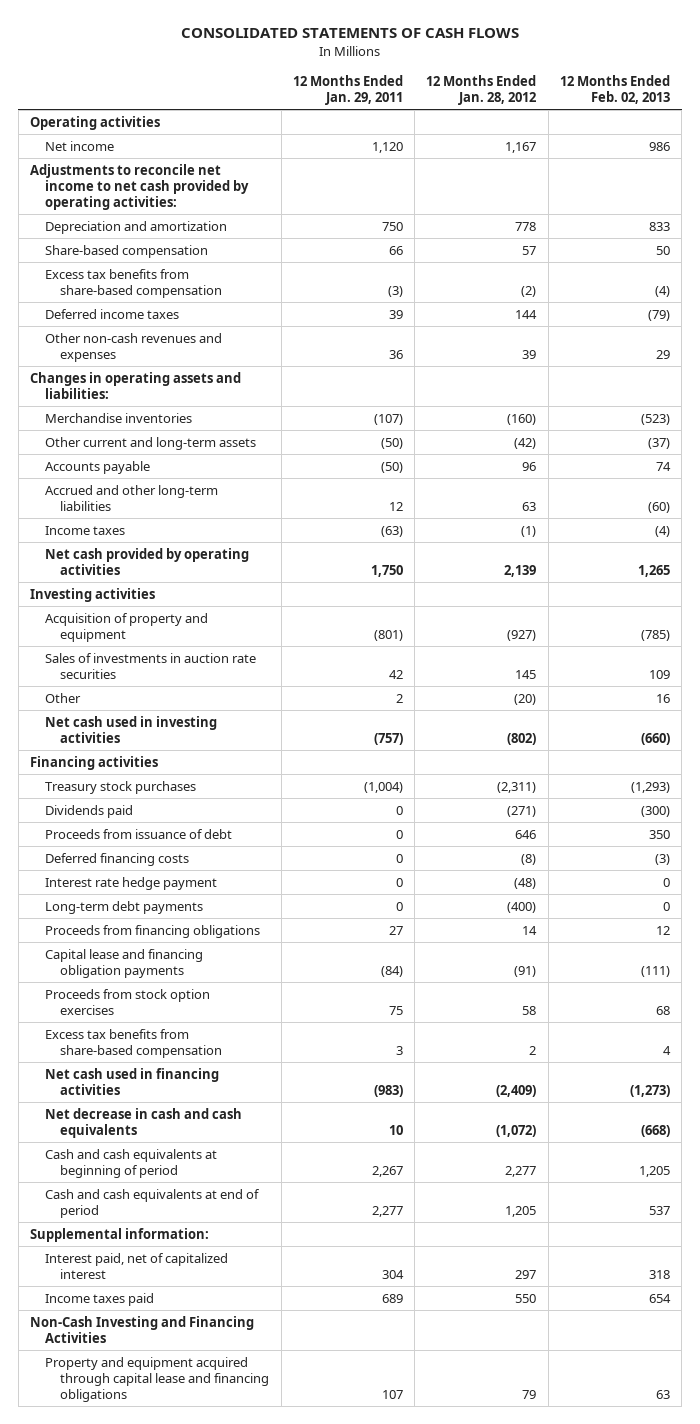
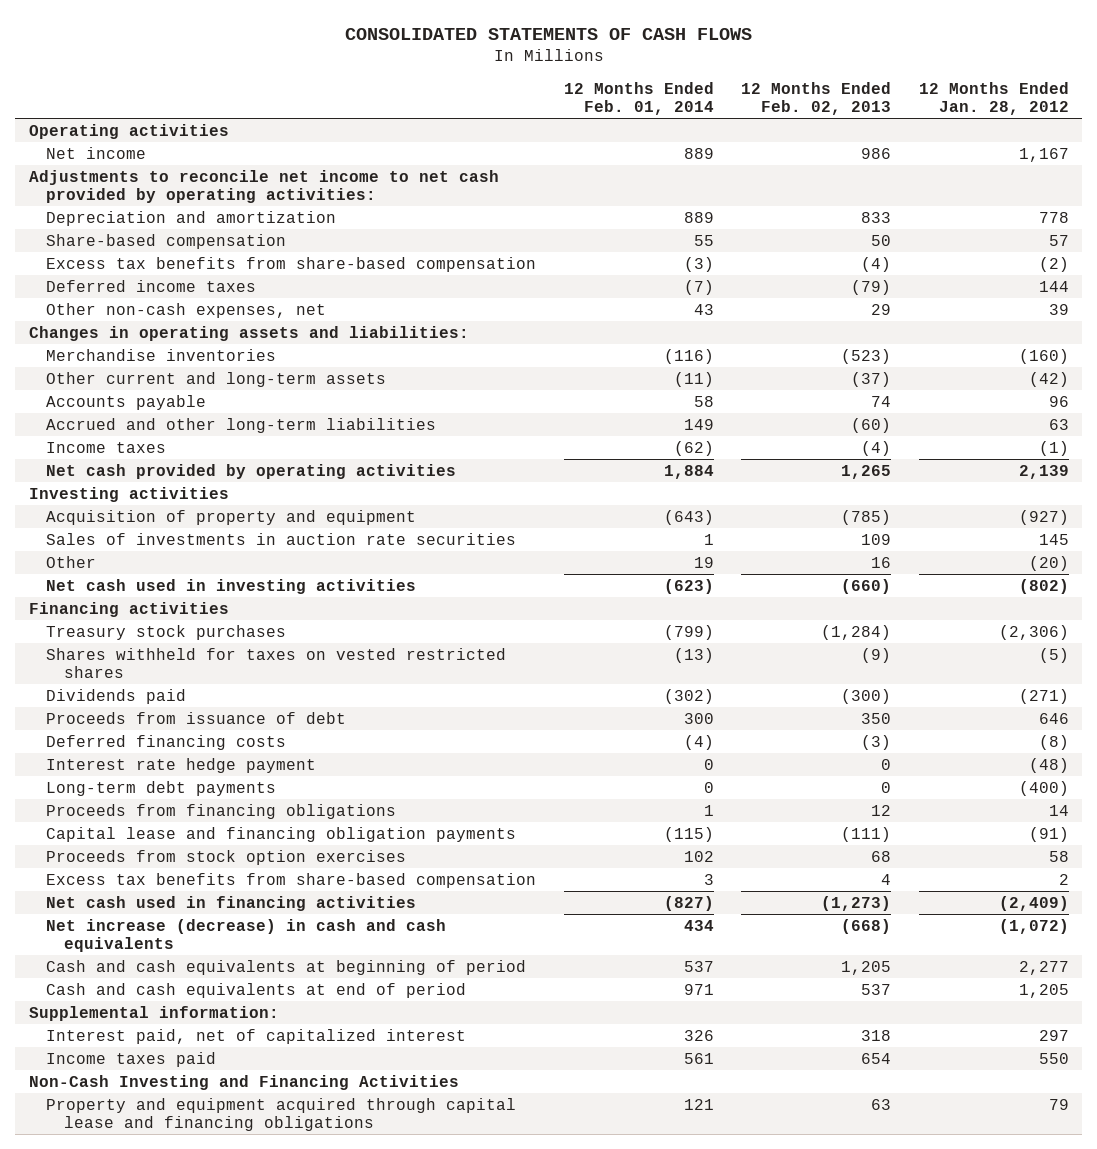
[292,74,403,105] 12 Months Ended Jan. 29, 2011 -> none
none -> [563,81,714,116] 12 Months Ended Feb. 01, 2014
[45,332,223,362] Other non-cash revenues and expenses -> [46,302,327,318] Other non-cash expenses, net
[497,781,537,793] (2,311) -> [998,624,1069,640] (2,306)
[631,781,671,793] (1,293) -> [821,624,892,640] (1,284)
none -> [46,647,507,679] Shares withheld for taxes on vested restricted shares
[45,1107,243,1138] Net decrease in cash and cash equivalents -> [46,918,447,953] Net increase (decrease) in cash and cash equivalents

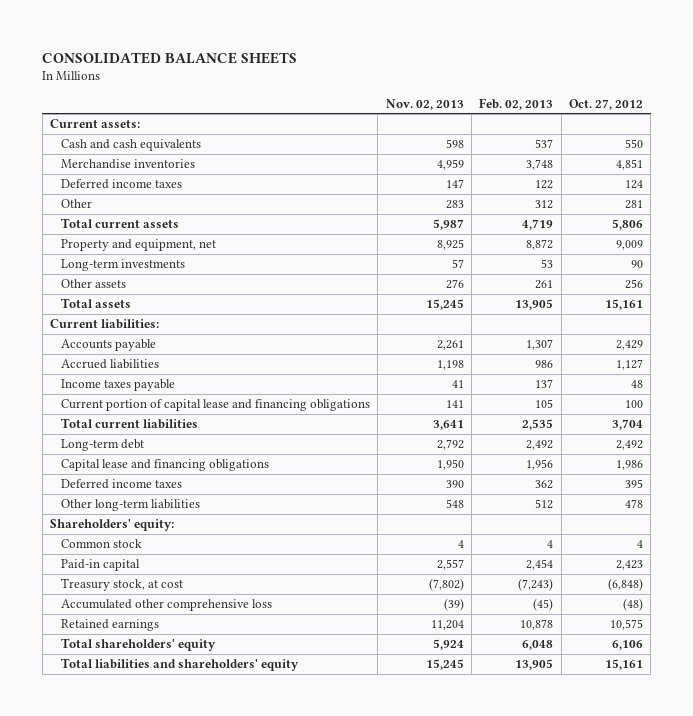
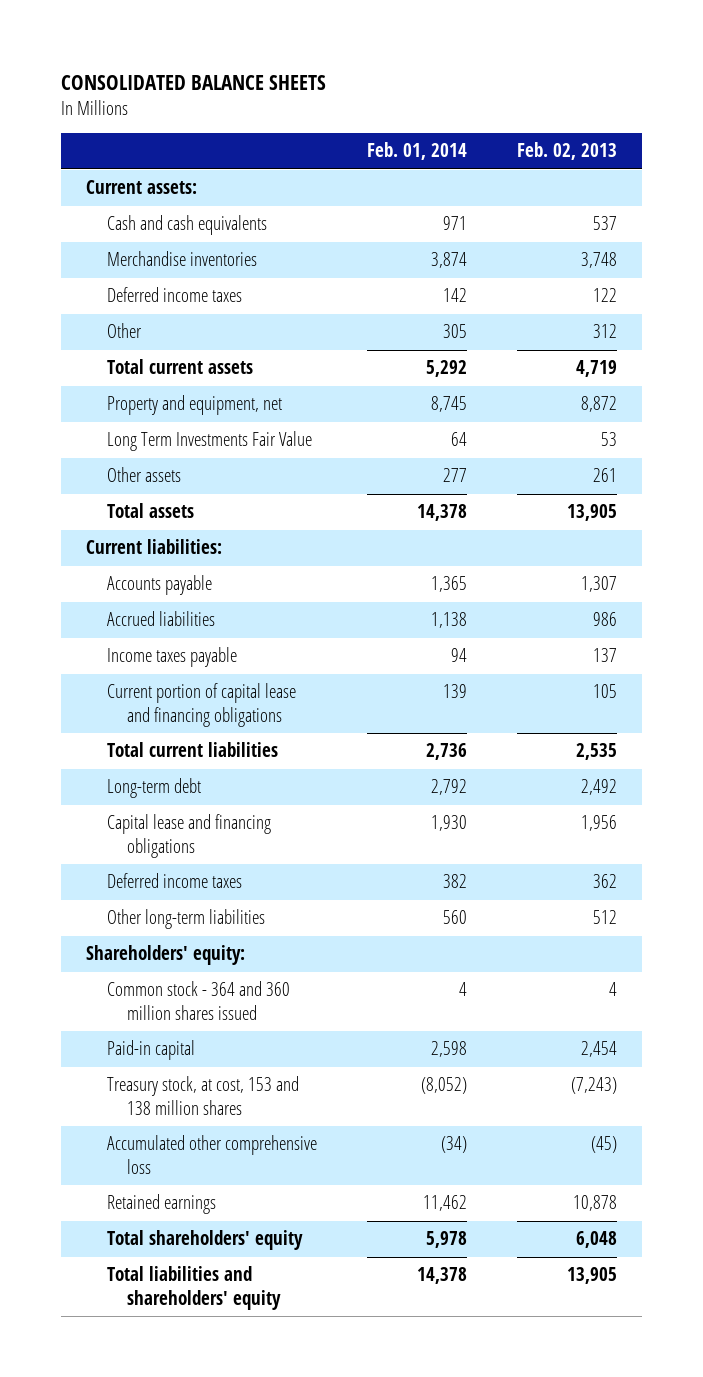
[385,98,464,110] Nov. 02, 2013 -> none
[568,98,643,110] Oct. 27, 2012 -> none
none -> [366,142,467,161] Feb. 01, 2014
[61,259,186,272] Long-term investments -> [106,431,312,452] Long Term Investments Fair Value
[61,539,143,549] Common stock -> [106,981,290,1020] Common stock - 364 and 360 million shares issued
[61,578,184,592] Treasury stock, at cost -> [106,1076,299,1115] Treasury stock, at cost, 153 and 138 million shares

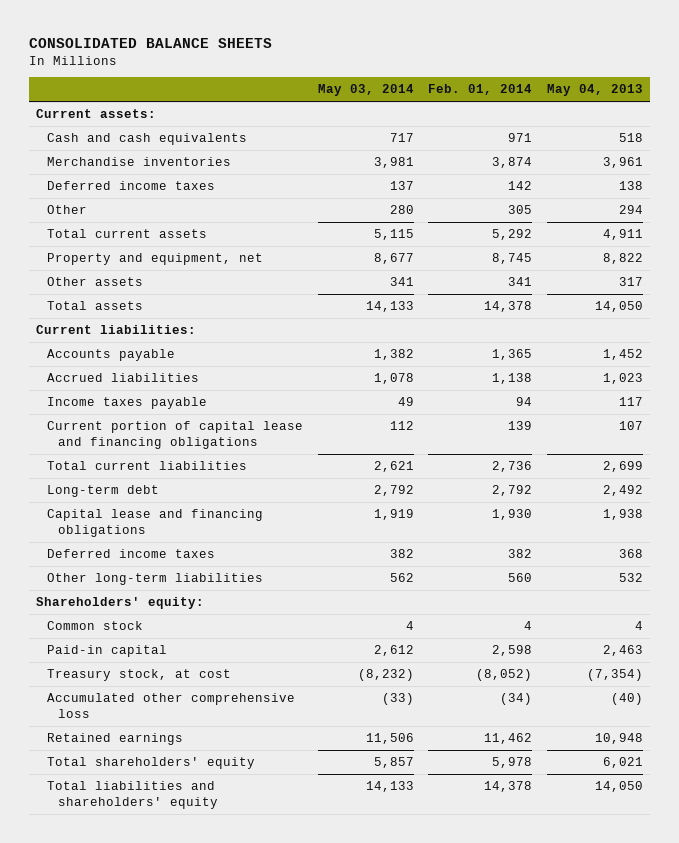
[516,142,617,161] Feb. 02, 2013 -> none
none -> [317,84,414,97] May 03, 2014
none -> [546,84,643,97] May 04, 2013
[106,431,312,452] Long Term Investments Fair Value -> none
[442,468,467,483] 277 -> [508,277,533,287] 341
[106,981,290,1020] Common stock - 364 and 360 million shares issued -> [47,621,144,631] Common stock
[106,1076,299,1115] Treasury stock, at cost, 153 and 138 million shares -> [47,669,232,682] Treasury stock, at cost

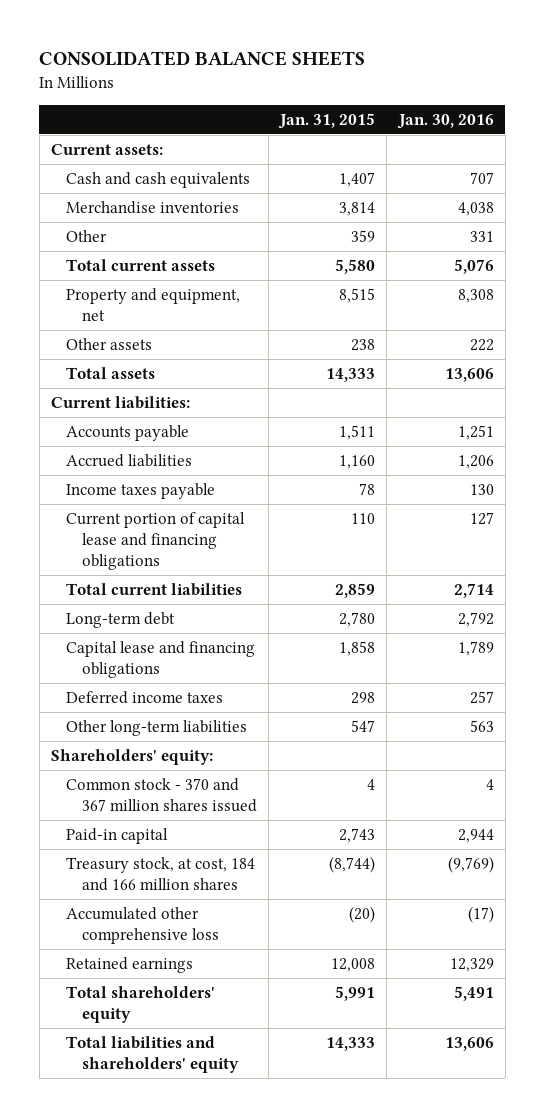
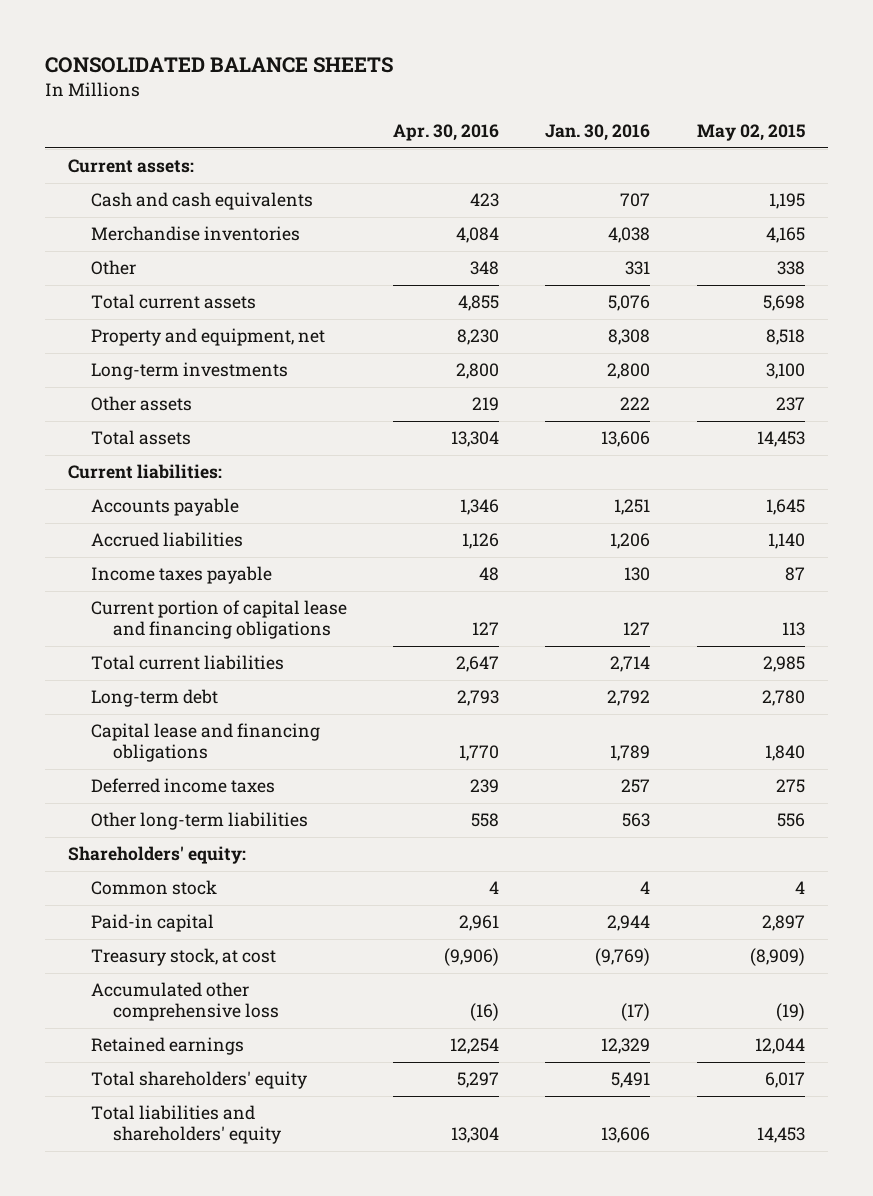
[278,112,376,129] Jan. 31, 2015 -> none
none -> [392,123,499,141] Apr. 30, 2016
none -> [696,123,805,141] May 02, 2015
none -> [90,362,288,381] Long-term investments
[66,778,257,812] Common stock - 370 and 367 million shares issued -> [90,880,217,896] Common stock
[66,857,256,891] Treasury stock, at cost, 184 and 166 million shares -> [90,948,276,967] Treasury stock, at cost

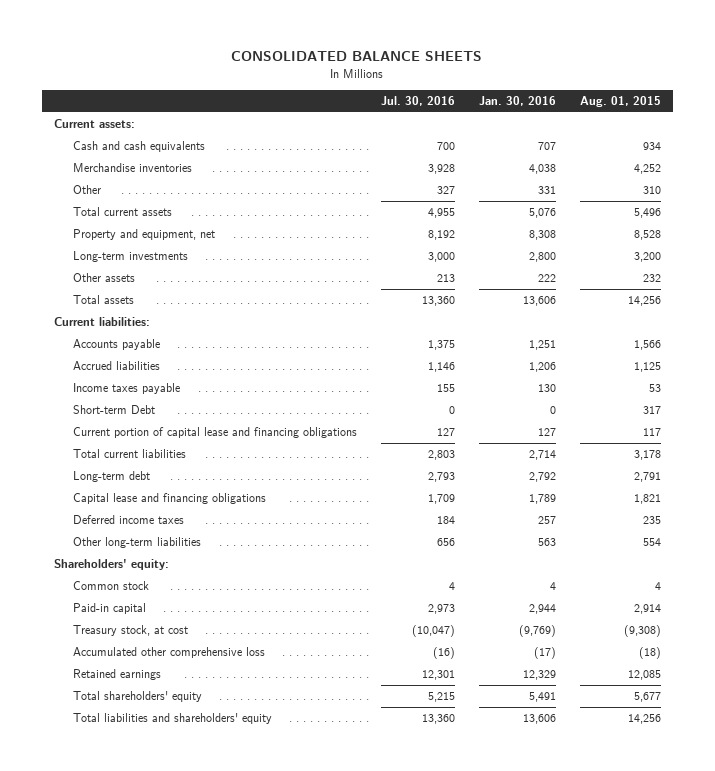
[392,123,499,141] Apr. 30, 2016 -> none
[696,123,805,141] May 02, 2015 -> none
none -> [380,96,455,107] Jul. 30, 2016
none -> [579,96,661,108] Aug. 01, 2015
none -> [72,405,155,415] Short-term Debt

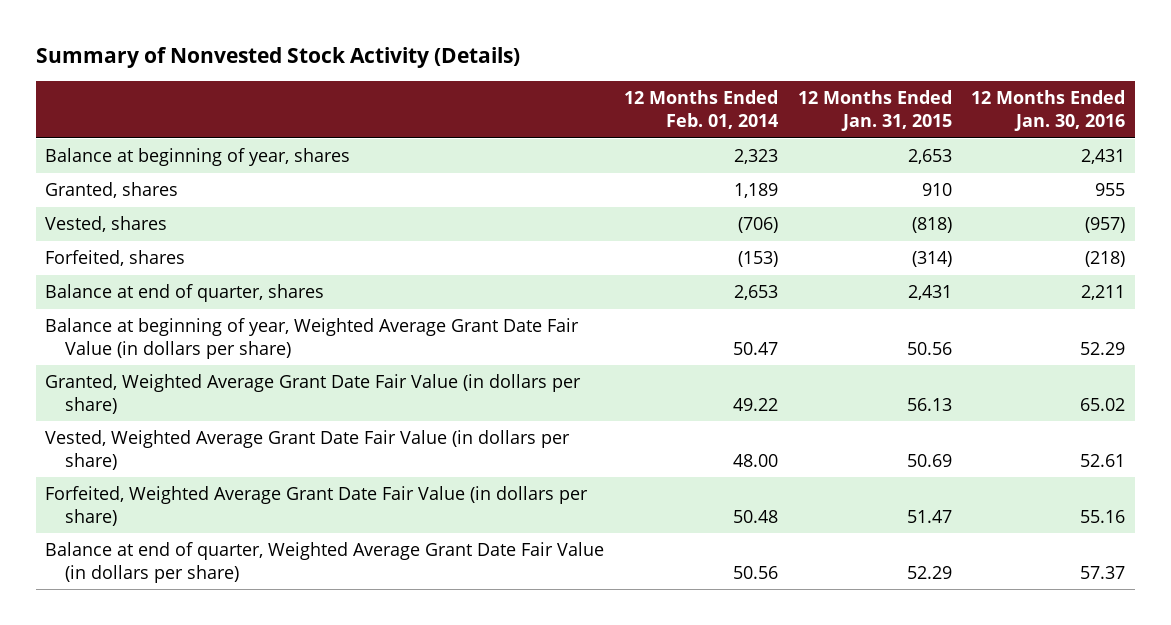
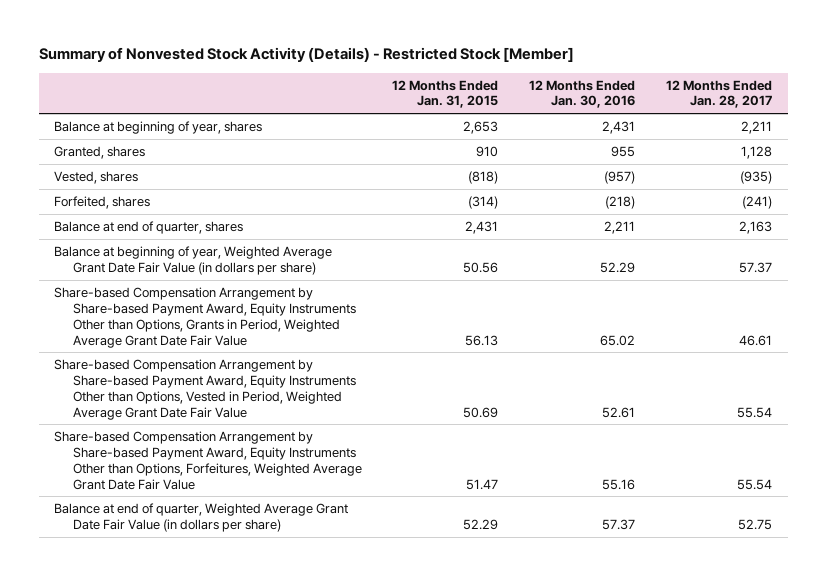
[35,47,520,69] Summary of Nonvested Stock Activity (Details) -> [38,47,574,63] Summary of Nonvested Stock Activity (Details) - Restricted Stock [Member]
[623,90,778,130] 12 Months Ended Feb. 01, 2014 -> none
none -> [666,79,773,109] 12 Months Ended Jan. 28, 2017
[45,374,582,415] Granted, Weighted Average Grant Date Fair Value (in dollars per share) -> [54,287,356,348] Share-based Compensation Arrangement by Share-based Payment Award, Equity Instruments Other than Options, Grants in Period, Weighted Average Grant Date Fair Value
[45,430,571,471] Vested, Weighted Average Grant Date Fair Value (in dollars per share) -> [54,359,356,420] Share-based Compensation Arrangement by Share-based Payment Award, Equity Instruments Other than Options, Vested in Period, Weighted Average Grant Date Fair Value
[45,486,589,527] Forfeited, Weighted Average Grant Date Fair Value (in dollars per share) -> [54,431,362,490] Share-based Compensation Arrangement by Share-based Payment Award, Equity Instruments Other than Options, Forfeitures, Weighted Average Grant Date Fair Value

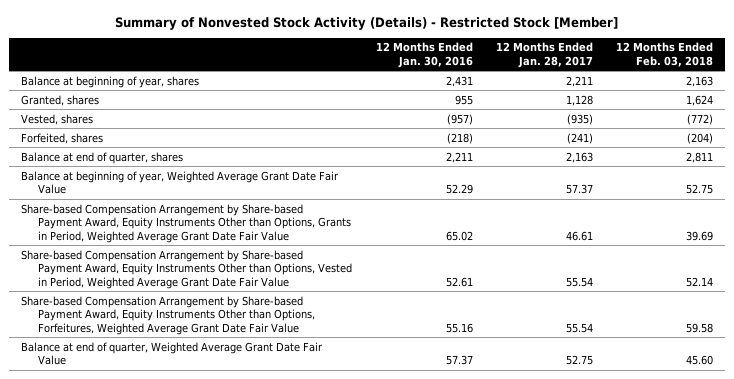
[392,79,499,109] 12 Months Ended Jan. 31, 2015 -> none
none -> [616,42,714,68] 12 Months Ended Feb. 03, 2018
[54,246,333,275] Balance at beginning of year, Weighted Average Grant Date Fair Value (in dollars per share) -> [20,170,339,195] Balance at beginning of year, Weighted Average Grant Date Fair Value
[54,503,349,532] Balance at end of quarter, Weighted Average Grant Date Fair Value (in dollars per share) -> [20,341,323,366] Balance at end of quarter, Weighted Average Grant Date Fair Value

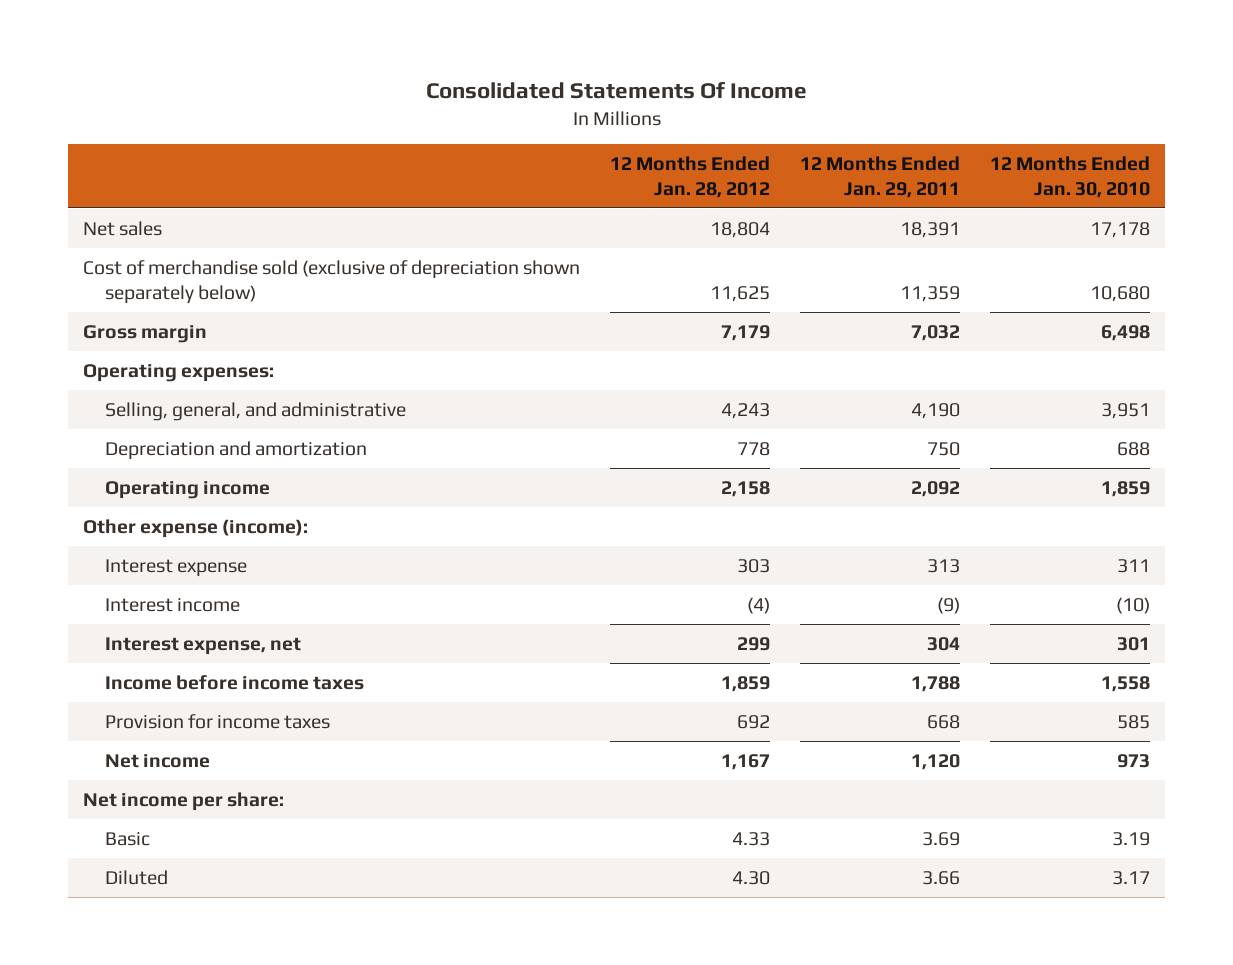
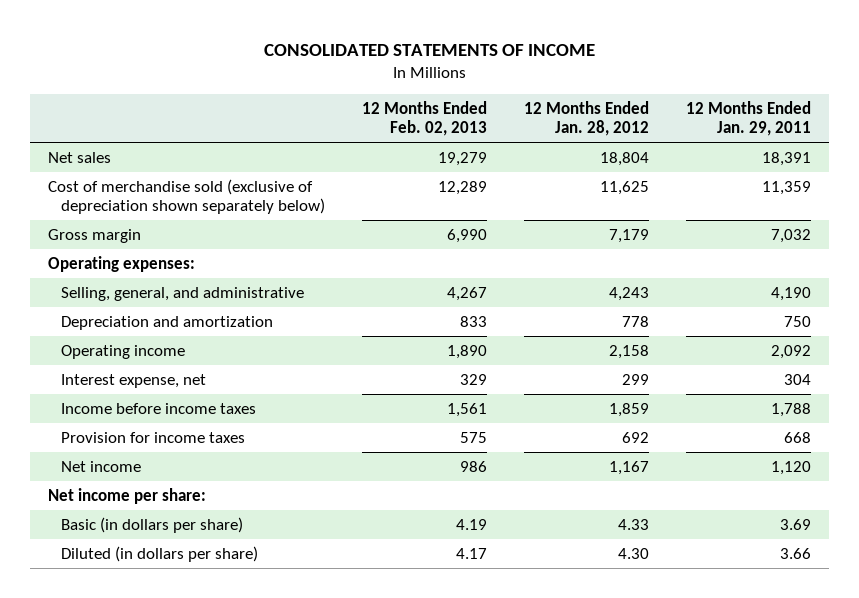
[425,82,807,100] Consolidated Statements Of Income -> [263,43,595,56] CONSOLIDATED STATEMENTS OF INCOME
[990,155,1151,198] 12 Months Ended Jan. 30, 2010 -> none
none -> [361,101,487,137] 12 Months Ended Feb. 02, 2013
[83,518,309,538] Other expense (income): -> none
[105,558,248,577] Interest expense -> none
[105,597,241,612] Interest income -> none
[105,831,151,846] Basic -> [60,516,243,533] Basic (in dollars per share)
[105,869,169,885] Diluted -> [60,545,258,562] Diluted (in dollars per share)

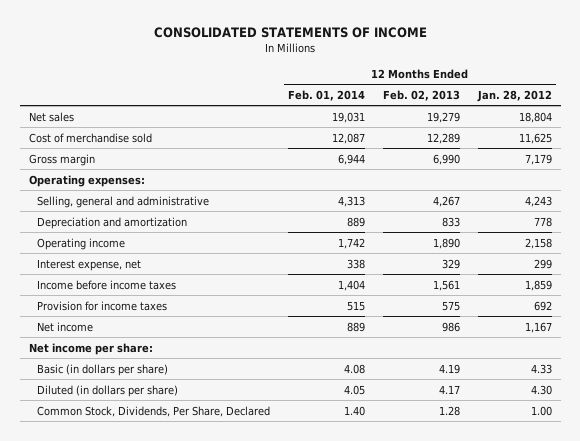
[685,101,811,137] 12 Months Ended Jan. 29, 2011 -> none
none -> [288,90,366,102] Feb. 01, 2014
[48,178,325,214] Cost of merchandise sold (exclusive of depreciation shown separately below) -> [28,132,152,143] Cost of merchandise sold
[60,286,304,301] Selling, general, and administrative -> [37,195,210,208] Selling, general and administrative
none -> [37,405,271,417] Common Stock, Dividends, Per Share, Declared

